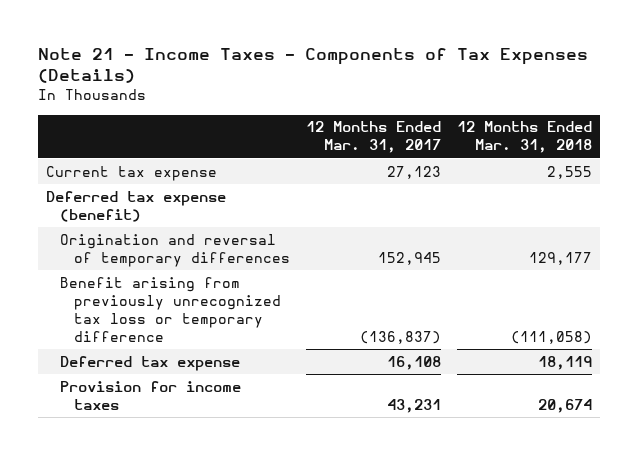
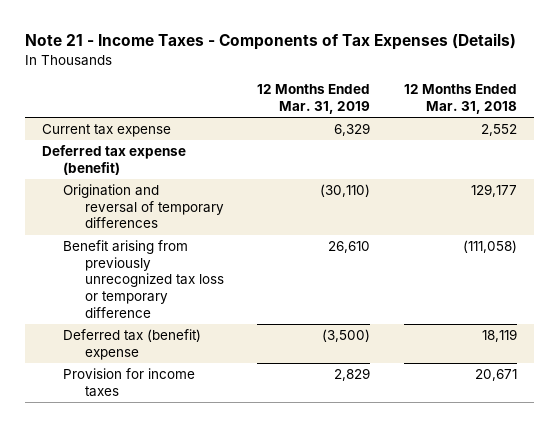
[305,121,441,154] 12 Months Ended Mar. 31, 2017 -> none
none -> [257,84,371,114] 12 Months Ended Mar. 31, 2019
[547,165,593,179] 2,555 -> [481,124,518,137] 2,552
[59,355,240,371] Deferred tax expense -> [63,329,202,360] Deferred tax (benefit) expense
[538,398,593,413] 20,674 -> [475,369,518,382] 20,671

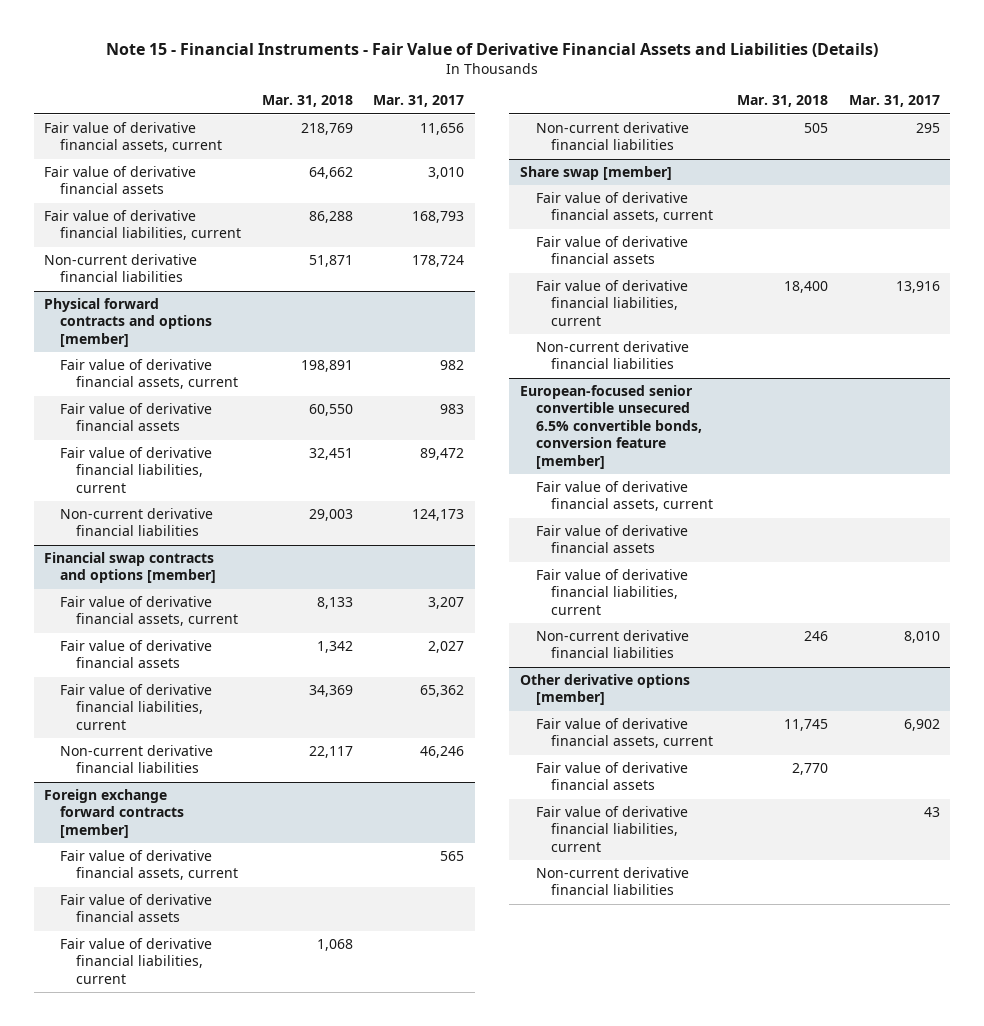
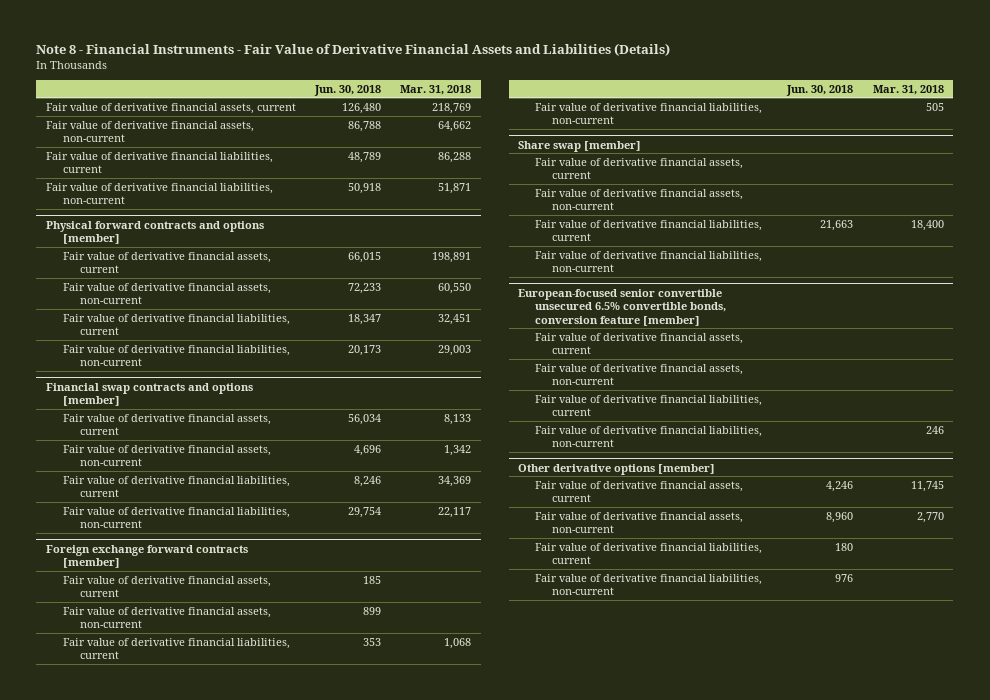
[106,43,879,58] Note 15 - Financial Instruments - Fair Value of Derivative Financial Assets and Liabilities (Details) -> [36,42,671,56] Note 8 - Financial Instruments - Fair Value of Derivative Financial Assets and Liabilities (Details)
[373,95,465,108] Mar. 31, 2017 -> none
none -> [314,84,382,96] Jun. 30, 2018
[44,165,197,195] Fair value of derivative financial assets -> [45,120,254,143] Fair value of derivative financial assets, non-current
[44,253,198,283] Non-current derivative financial liabilities -> [45,182,273,205] Fair value of derivative financial liabilities, non-current
[59,402,212,432] Fair value of derivative financial assets -> [62,282,271,305] Fair value of derivative financial assets, non-current
[59,507,213,537] Non-current derivative financial liabilities -> [62,344,290,367] Fair value of derivative financial liabilities, non-current
[59,639,212,669] Fair value of derivative financial assets -> [62,444,271,467] Fair value of derivative financial assets, non-current
[59,744,213,774] Non-current derivative financial liabilities -> [62,506,290,529] Fair value of derivative financial liabilities, non-current
[59,893,212,923] Fair value of derivative financial assets -> [62,606,271,629] Fair value of derivative financial assets, non-current
[535,121,689,151] Non-current derivative financial liabilities -> [535,102,763,125] Fair value of derivative financial liabilities, non-current
[535,235,688,265] Fair value of derivative financial assets -> [535,188,744,211] Fair value of derivative financial assets, non-current
[535,340,689,370] Non-current derivative financial liabilities -> [535,250,763,273] Fair value of derivative financial liabilities, non-current
[535,524,688,554] Fair value of derivative financial assets -> [535,363,744,386] Fair value of derivative financial assets, non-current
[535,629,689,659] Non-current derivative financial liabilities -> [535,425,763,448] Fair value of derivative financial liabilities, non-current
[535,761,688,791] Fair value of derivative financial assets -> [535,511,744,534] Fair value of derivative financial assets, non-current
[535,866,689,896] Non-current derivative financial liabilities -> [535,573,763,596] Fair value of derivative financial liabilities, non-current

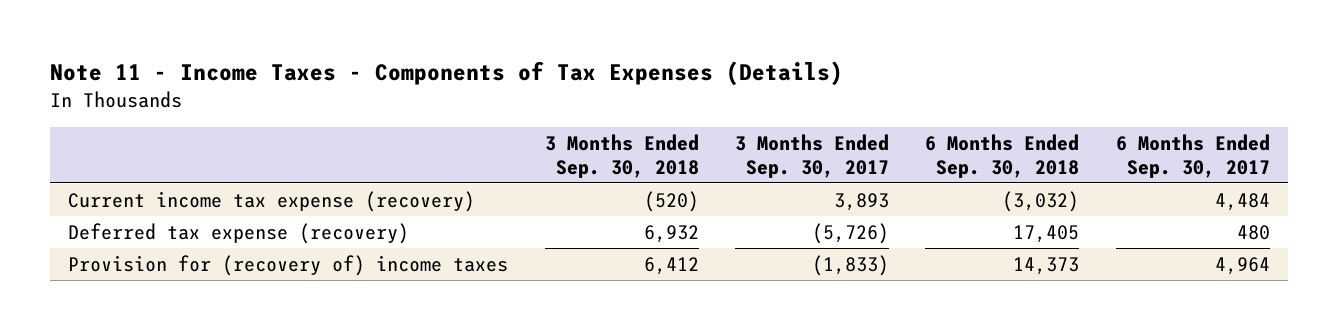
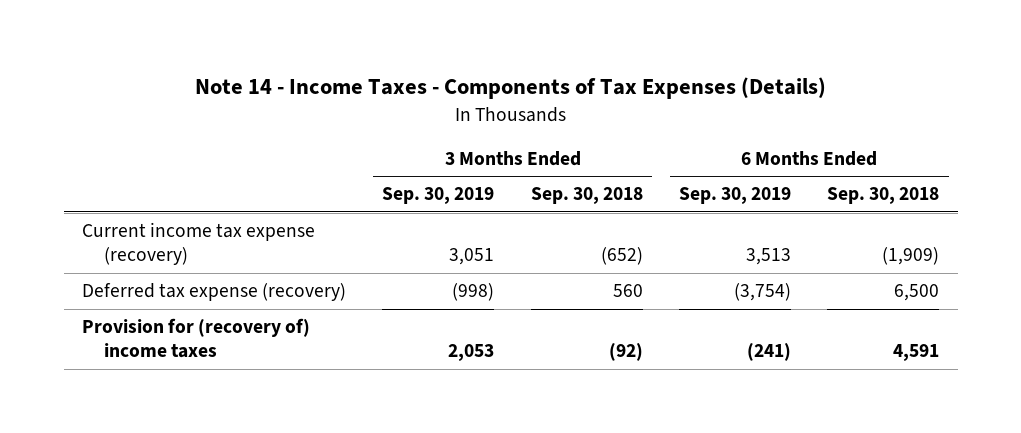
[49,61,843,87] Note 11 - Income Taxes - Components of Tax Expenses (Details) -> [194,77,826,100] Note 14 - Income Taxes - Components of Tax Expenses (Details)
[735,133,890,178] 3 Months Ended Sep. 30, 2017 -> none
[1115,133,1270,178] 6 Months Ended Sep. 30, 2017 -> none
none -> [382,187,495,205] Sep. 30, 2019
none -> [679,187,792,205] Sep. 30, 2019
[643,191,699,213] (520) -> [600,247,643,266] (652)
[1002,191,1080,213] (3,032) -> [882,247,940,266] (1,909)
[643,225,699,244] 6,932 -> [612,284,643,298] 560
[1013,225,1080,244] 17,405 -> [894,284,940,302] 6,500
[643,257,699,276] 6,412 -> [608,343,643,362] (92)
[1013,257,1080,276] 14,373 -> [893,344,940,362] 4,591

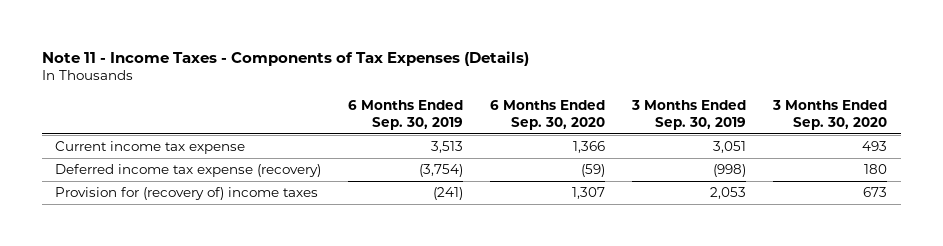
[194,77,826,100] Note 14 - Income Taxes - Components of Tax Expenses (Details) -> [41,50,529,66] Note 11 - Income Taxes - Components of Tax Expenses (Details)
[530,187,643,205] Sep. 30, 2018 -> none
[827,187,940,205] Sep. 30, 2018 -> none
none -> [490,99,606,130] 6 Months Ended Sep. 30, 2020
none -> [772,99,888,130] 3 Months Ended Sep. 30, 2020
[81,222,315,266] Current income tax expense (recovery) -> [55,141,246,155] Current income tax expense
[81,283,346,302] Deferred tax expense (recovery) -> [55,164,322,178] Deferred income tax expense (recovery)

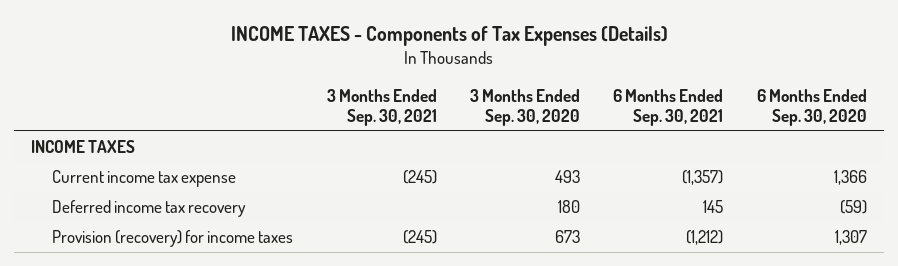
[41,50,529,66] Note 11 - Income Taxes - Components of Tax Expenses (Details) -> [230,25,668,46] INCOME TAXES - Components of Tax Expenses (Details)
[348,99,464,130] 6 Months Ended Sep. 30, 2019 -> none
[631,99,747,130] 3 Months Ended Sep. 30, 2019 -> none
none -> [326,89,437,127] 3 Months Ended Sep. 30, 2021
none -> [613,89,724,127] 6 Months Ended Sep. 30, 2021
none -> [30,140,135,154] INCOME TAXES
[55,164,322,178] Deferred income tax expense (recovery) -> [52,200,247,218] Deferred income tax recovery
[55,187,319,201] Provision for (recovery of) income taxes -> [52,230,294,248] Provision (recovery) for income taxes

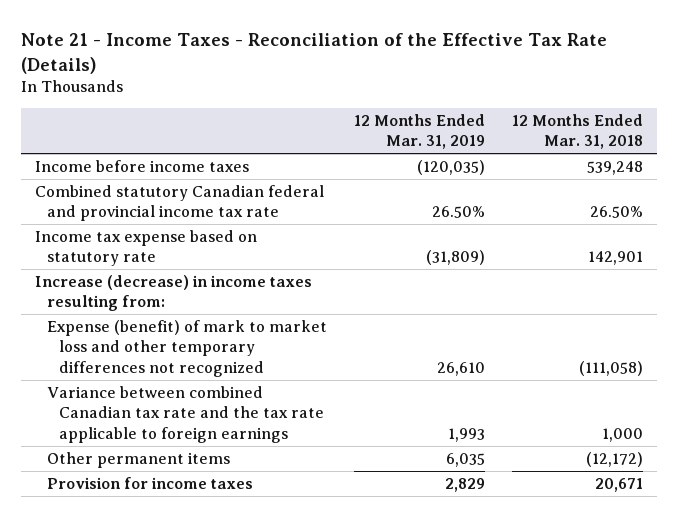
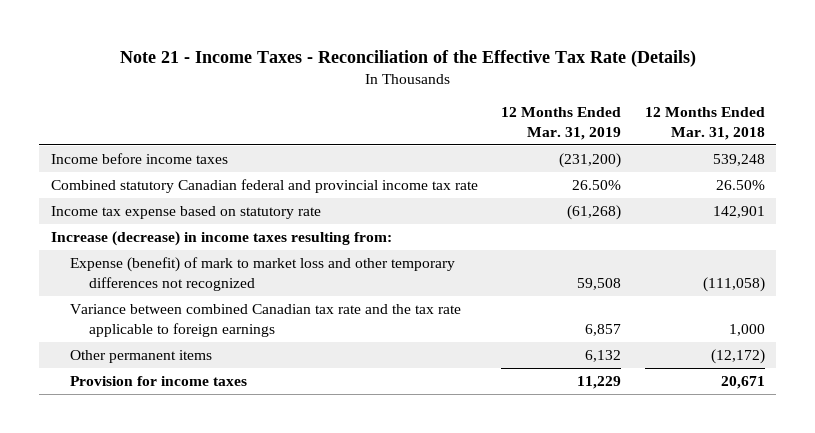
[417,159,486,175] (120,035) -> [559,153,622,169] (231,200)
[426,250,486,266] (31,809) -> [567,205,622,221] (61,268)
[437,361,486,376] 26,610 -> [577,277,622,290] 59,508
[448,427,486,442] 1,993 -> [585,323,622,336] 6,857
[446,452,486,467] 6,035 -> [585,350,622,363] 6,132
[445,477,486,492] 2,829 -> [577,376,622,390] 11,229

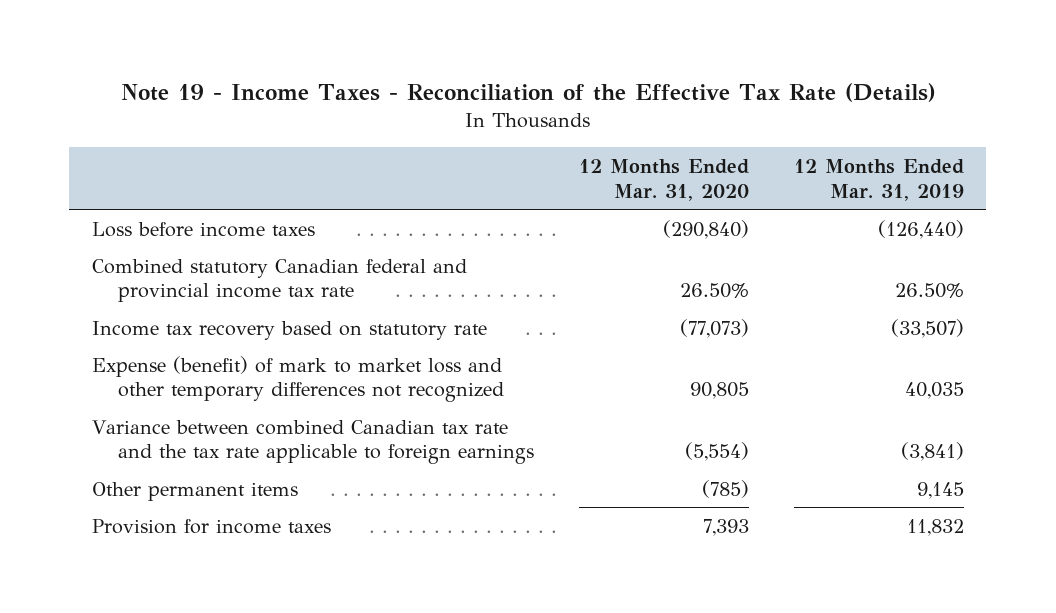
[119,49,696,67] Note 21 - Income Taxes - Reconciliation of the Effective Tax Rate (Details) -> [120,83,936,103] Note 19 - Income Taxes - Reconciliation of the Effective Tax Rate (Details)
[644,107,765,140] 12 Months Ended Mar. 31, 2018 -> none
none -> [579,158,750,201] 12 Months Ended Mar. 31, 2020
[50,153,228,165] Income before income taxes -> [91,221,315,237] Loss before income taxes
[559,153,622,169] (231,200) -> [877,219,964,239] (126,440)
[50,231,392,247] Increase (decrease) in income taxes resulting from: -> none
[50,206,321,220] Income tax expense based on statutory rate -> [91,320,487,340] Income tax recovery based on statutory rate
[567,205,622,221] (61,268) -> [890,318,964,338] (33,507)
[577,277,622,290] 59,508 -> [904,382,964,400] 40,035
[585,323,622,336] 6,857 -> [900,442,964,462] (3,841)
[585,350,622,363] 6,132 -> [916,481,964,499] 9,145
[577,376,622,390] 11,229 -> [906,518,964,536] 11,832

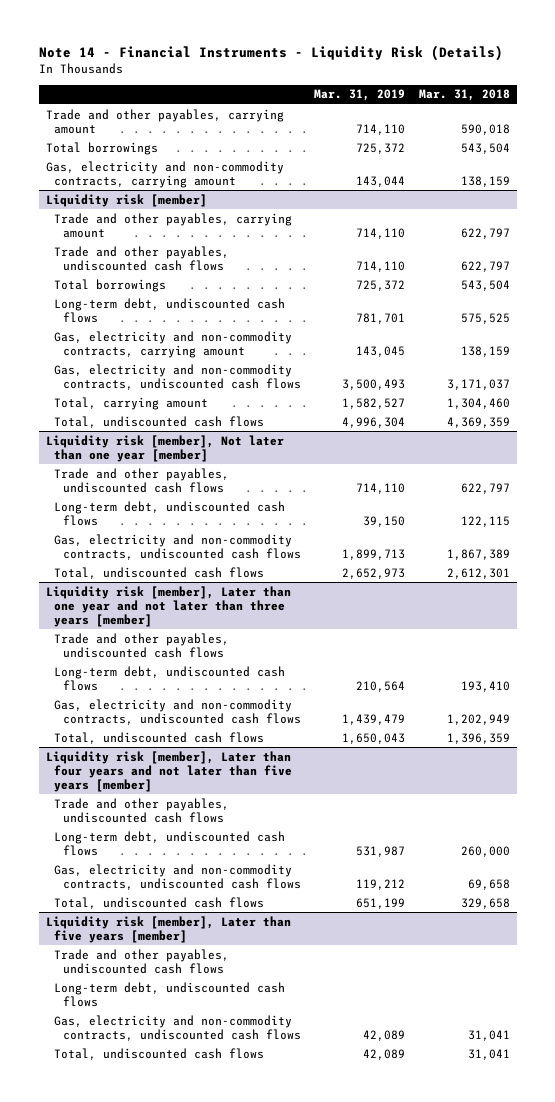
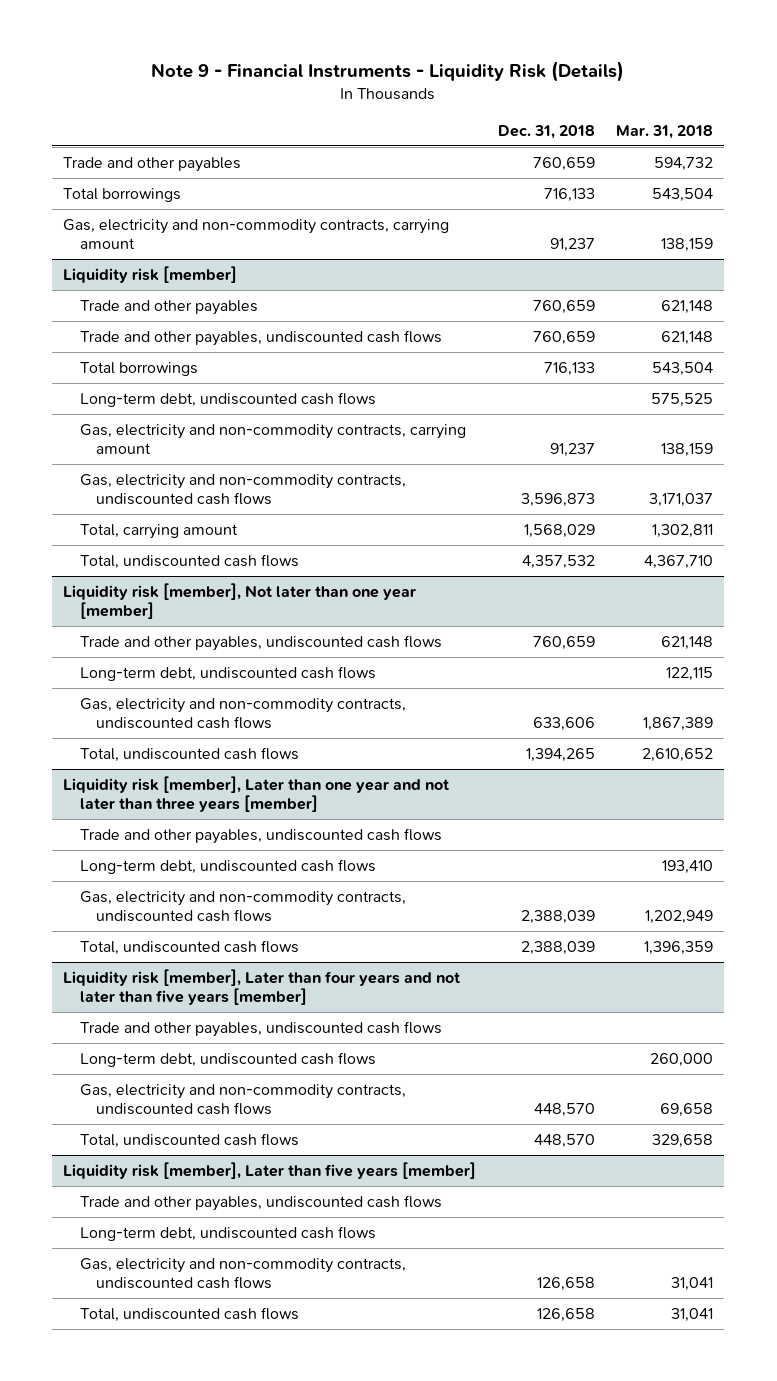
[38,45,503,62] Note 14 - Financial Instruments - Liquidity Risk (Details) -> [151,61,625,83] Note 9 - Financial Instruments - Liquidity Risk (Details)
[314,89,406,102] Mar. 31, 2019 -> none
none -> [497,124,595,139] Dec. 31, 2018
[45,108,284,134] Trade and other payables, carrying amount -> [63,156,242,172] Trade and other payables
[460,123,510,135] 590,018 -> [654,156,714,171] 594,732
[54,212,293,238] Trade and other payables, carrying amount -> [79,299,258,315] Trade and other payables
[460,227,510,239] 622,797 -> [661,299,714,314] 621,148
[460,260,510,272] 622,797 -> [661,330,714,345] 621,148
[446,397,510,409] 1,304,460 -> [652,523,714,538] 1,302,811
[446,416,510,428] 4,369,359 -> [644,554,714,569] 4,367,710
[460,482,510,494] 622,797 -> [661,635,714,650] 621,148
[446,567,510,579] 2,612,301 -> [642,747,714,762] 2,610,652

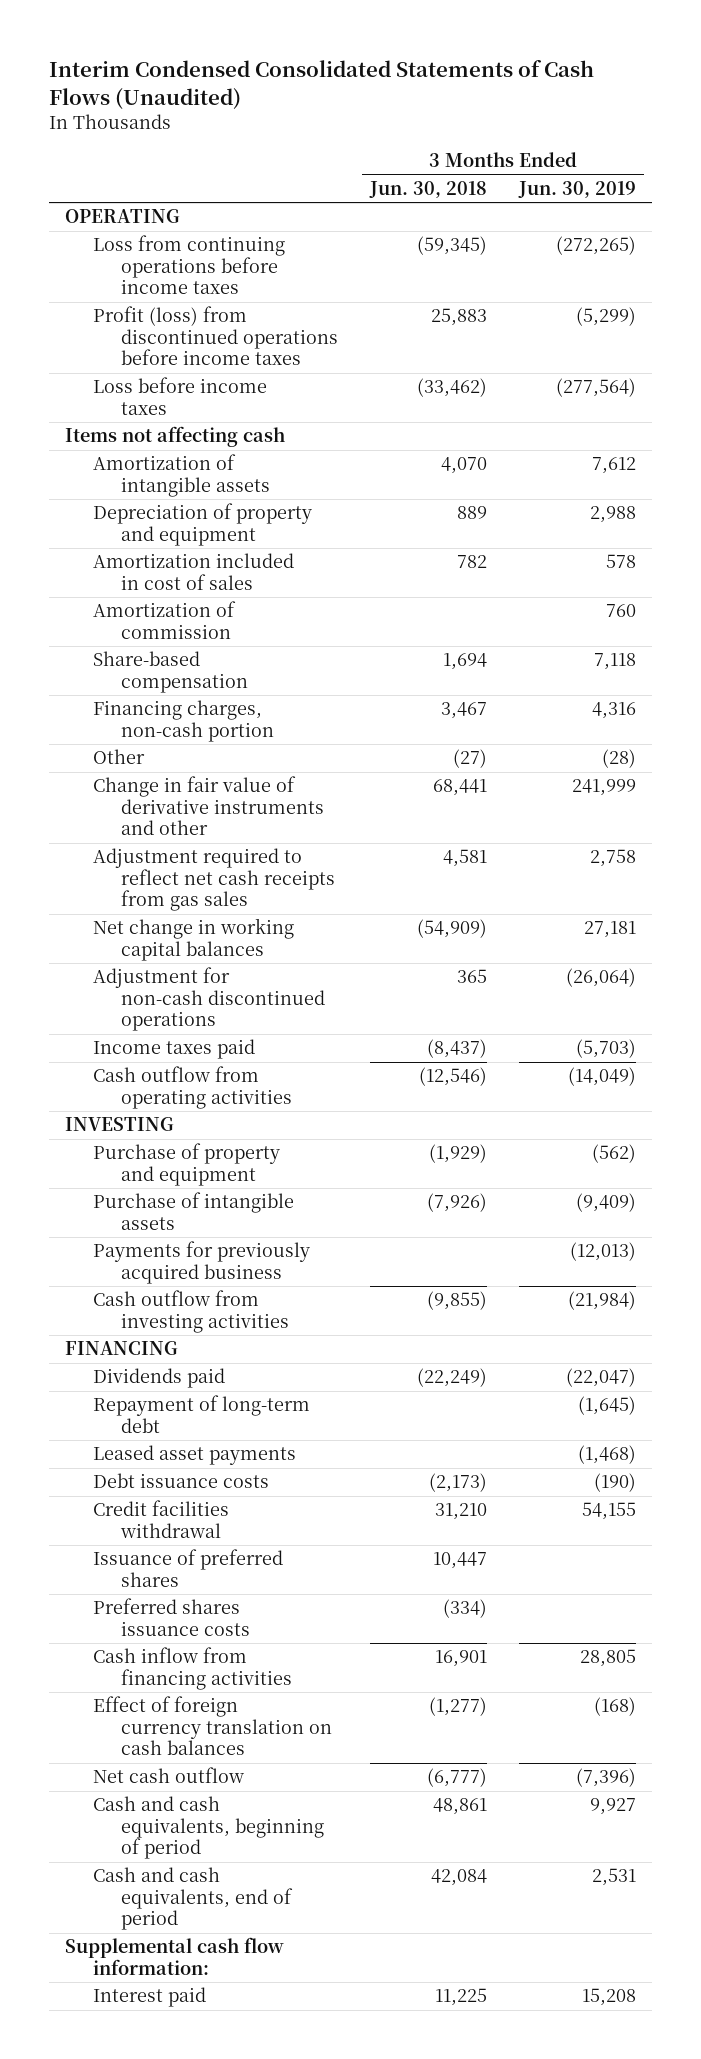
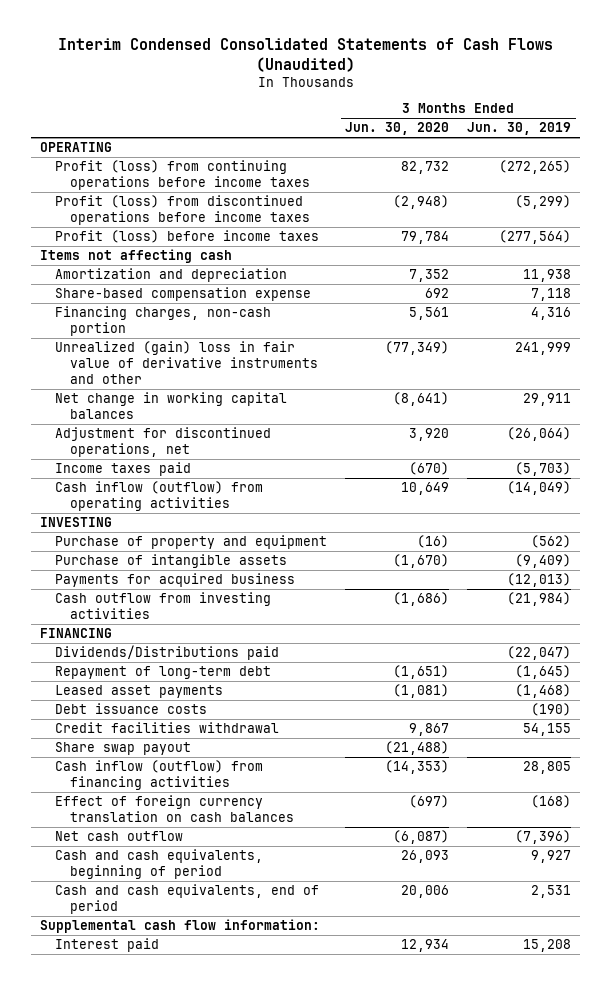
[369,180,488,198] Jun. 30, 2018 -> none
none -> [345,122,450,136] Jun. 30, 2020
[93,235,286,295] Loss from continuing operations before income taxes -> [55,160,311,191] Profit (loss) from continuing operations before income taxes
[93,377,268,415] Loss before income taxes -> [55,230,320,244] Profit (loss) before income taxes
[93,454,271,497] Amortization of intangible assets -> none
[93,503,313,546] Depreciation of property and equipment -> none
[93,553,295,590] Amortization included in cost of sales -> none
[93,601,237,639] Amortization of commission -> none
none -> [55,268,288,283] Amortization and depreciation
[93,651,249,693] Share-based compensation -> [55,287,312,302] Share-based compensation expense
[93,749,146,765] Other -> none
[93,848,336,912] Adjustment required to reflect net cash receipts from gas sales -> none
[93,776,325,836] Change in fair value of derivative instruments and other -> [55,341,319,385] Unrealized (gain) loss in fair value of derivative instruments and other
[584,921,637,939] 27,181 -> [523,393,572,407] 29,911
[93,967,326,1032] Adjustment for non-cash discontinued operations -> [55,427,272,458] Adjustment for discontinued operations, net
[93,1066,293,1109] Cash outflow from operating activities -> [55,481,264,512] Cash inflow (outflow) from operating activities
[93,1241,311,1284] Payments for previously acquired business -> [55,573,296,588] Payments for acquired business
[93,1368,226,1389] Dividends paid -> [55,645,280,661] Dividends/Distributions paid
[93,1549,284,1587] Issuance of preferred shares -> none
[93,1598,251,1636] Preferred shares issuance costs -> none
none -> [55,742,192,756] Share swap payout
[93,1647,293,1690] Cash inflow from financing activities -> [55,760,264,791] Cash inflow (outflow) from financing activities

